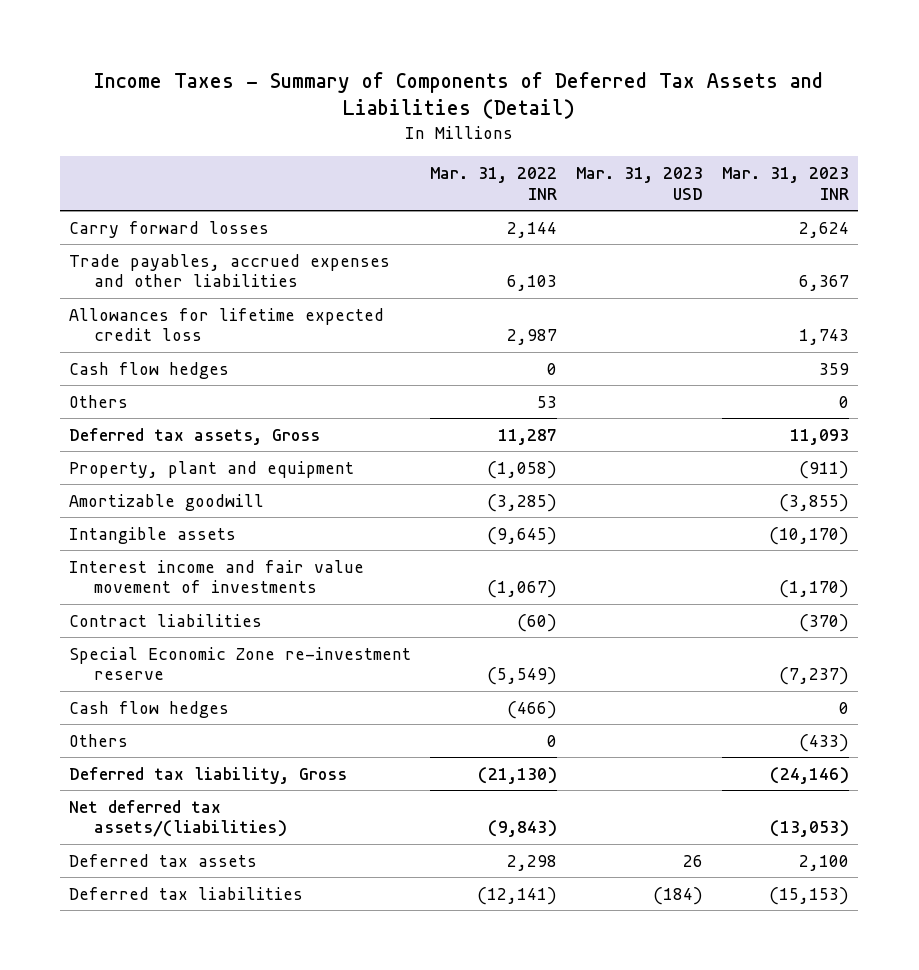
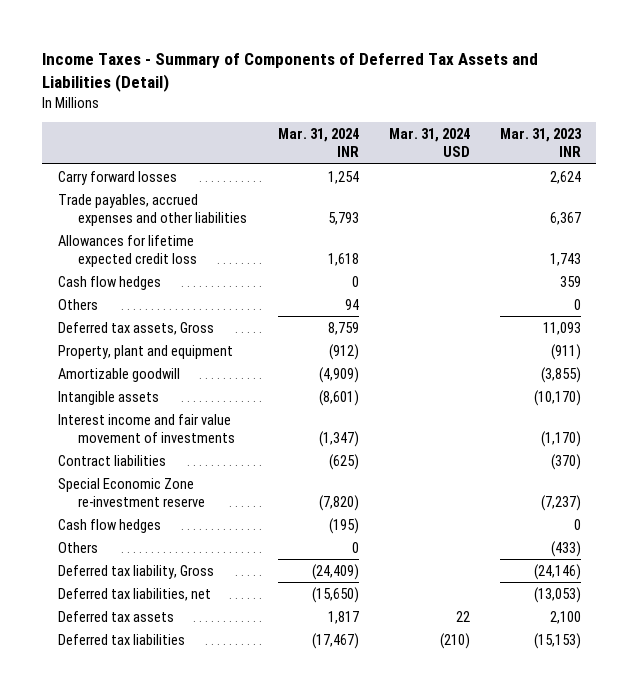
[430,167,558,200] Mar. 31, 2022 INR -> none
[576,167,704,200] Mar. 31, 2023 USD -> none
none -> [277,128,359,158] Mar. 31, 2024 INR
none -> [388,128,470,158] Mar. 31, 2024 USD
[69,799,287,838] Net deferred tax assets/(liabilities) -> [57,587,211,601] Deferred tax liabilities, net

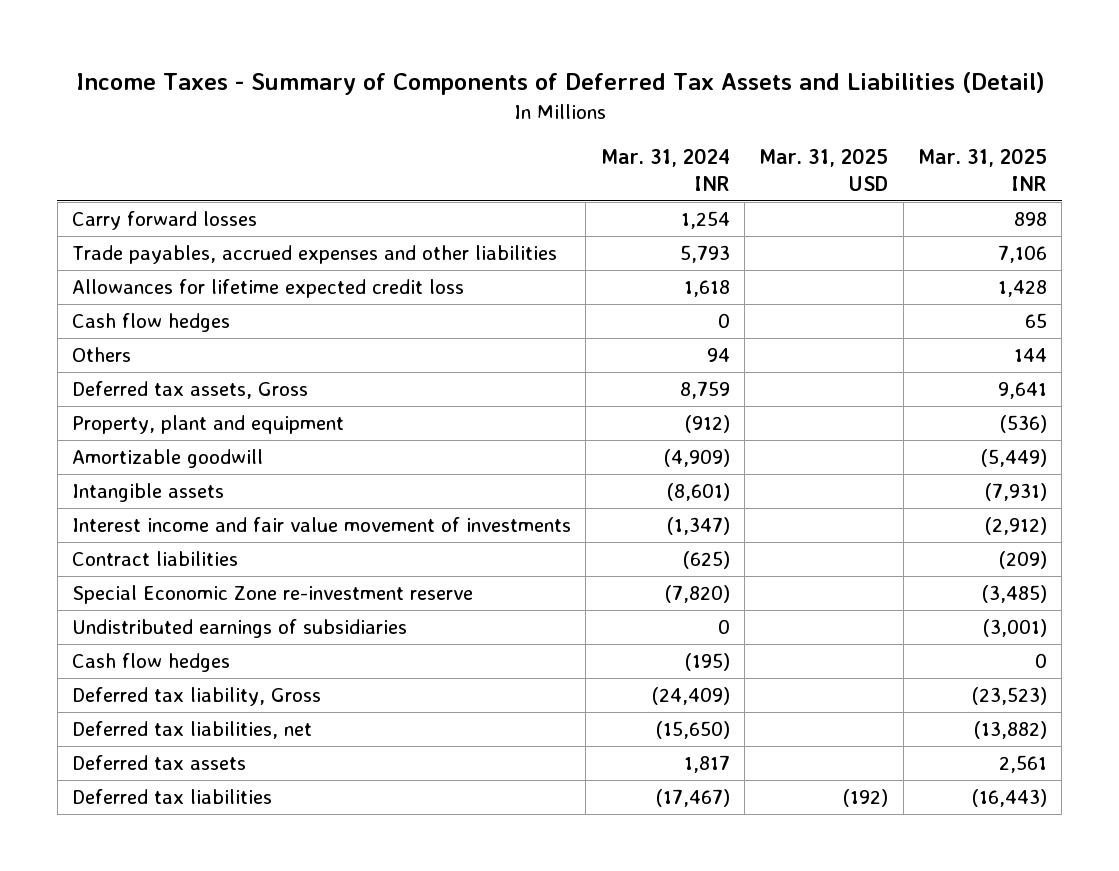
[388,128,470,158] Mar. 31, 2024 USD -> none
[500,128,583,158] Mar. 31, 2023 INR -> none
none -> [759,147,889,192] Mar. 31, 2025 USD
none -> [918,147,1048,192] Mar. 31, 2025 INR
none -> [72,619,408,639] Undistributed earnings of subsidiaries
[57,541,98,553] Others -> none

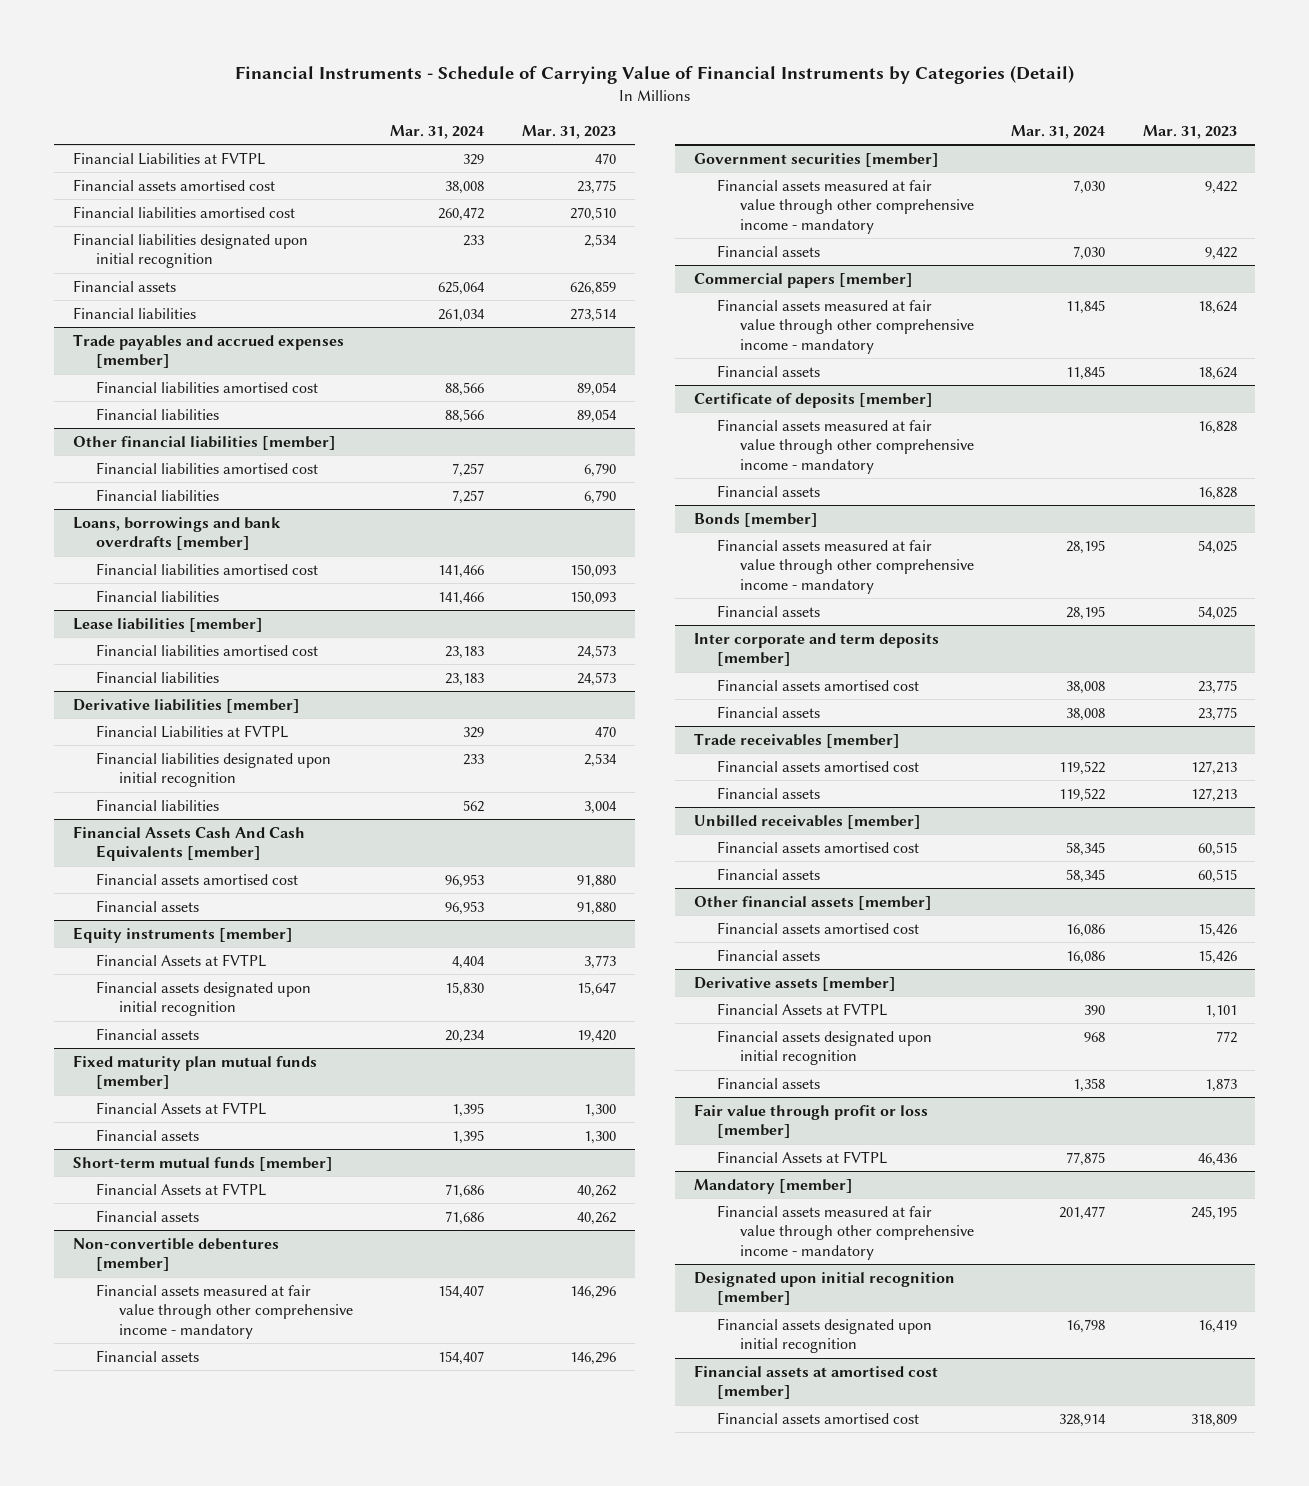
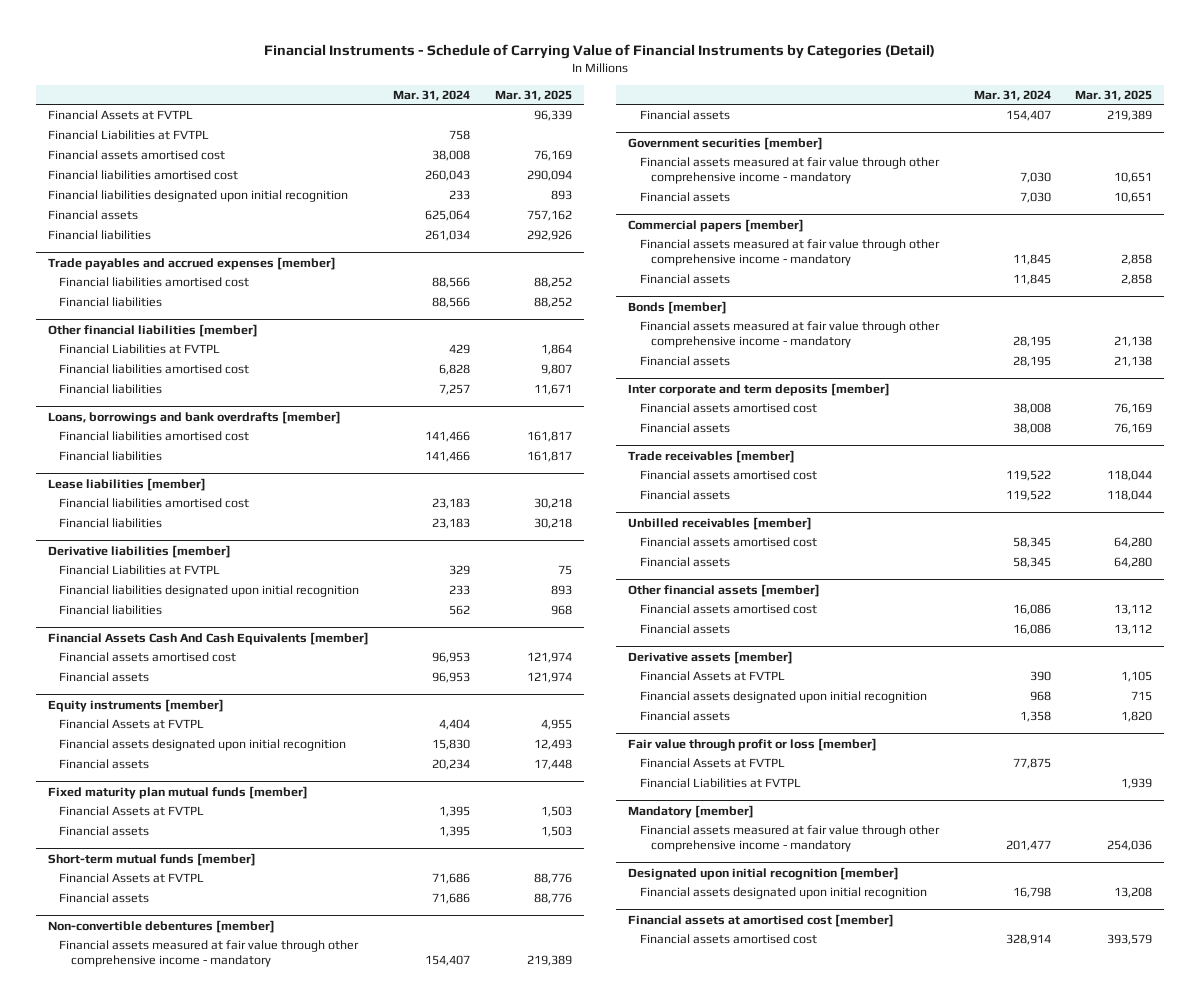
[521,124,616,139] Mar. 31, 2023 -> none
none -> [494,89,572,101] Mar. 31, 2025
none -> [47,109,193,120] Financial Assets at FVTPL
[463,153,485,165] 329 -> [449,129,471,140] 758
[438,206,485,221] 260,472 -> [425,169,471,181] 260,043
none -> [59,343,221,354] Financial Liabilities at FVTPL
[452,462,485,477] 7,257 -> [439,363,471,375] 6,828
[693,392,933,408] Certificate of deposits [member] -> none
[716,418,975,474] Financial assets measured at fair value through other comprehensive income - mandatory -> none
[716,484,820,497] Financial assets -> none
none -> [639,777,801,788] Financial Liabilities at FVTPL

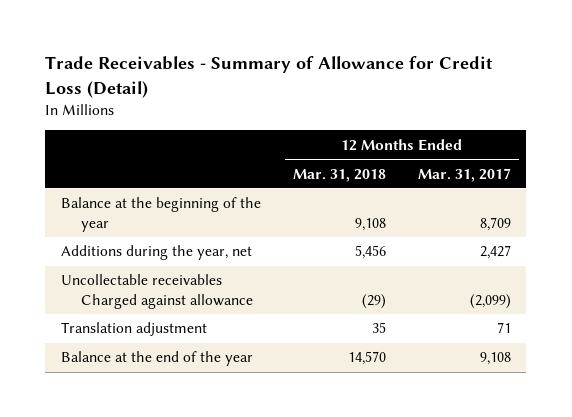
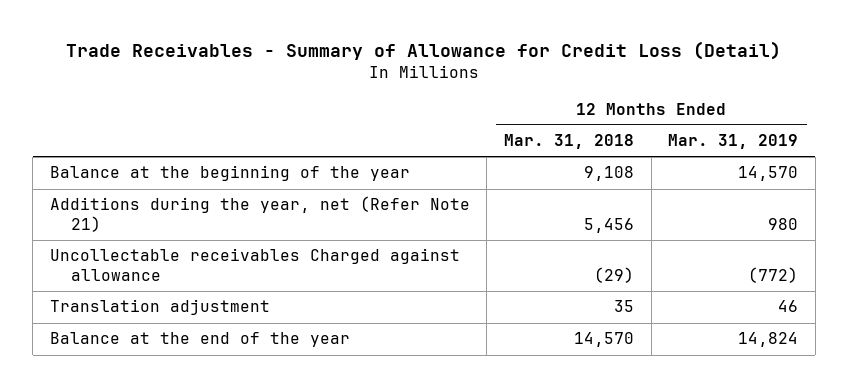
[417,167,511,182] Mar. 31, 2017 -> none
none -> [668,134,799,150] Mar. 31, 2019
[61,245,253,261] Additions during the year, net -> [49,196,470,233] Additions during the year, net (Refer Note 21)

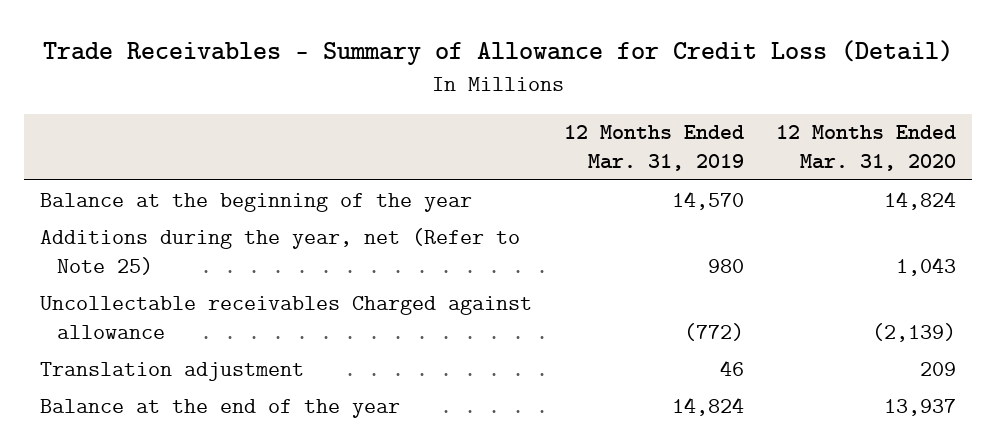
[504,134,635,150] Mar. 31, 2018 -> none
none -> [775,125,956,172] 12 Months Ended Mar. 31, 2020
[49,196,470,233] Additions during the year, net (Refer Note 21) -> [39,227,520,275] Additions during the year, net (Refer to Note 25)

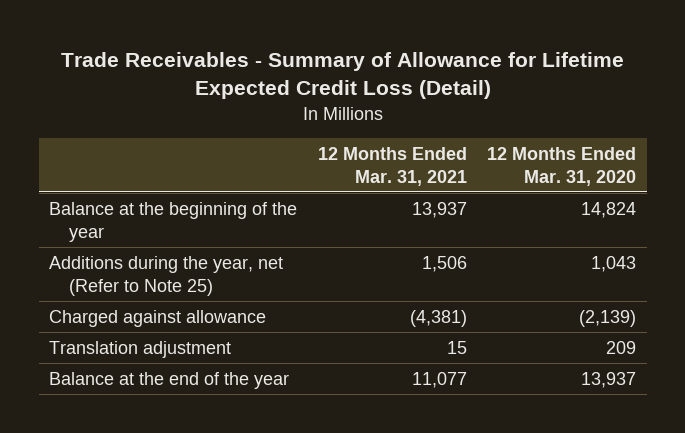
[42,40,953,66] Trade Receivables - Summary of Allowance for Credit Loss (Detail) -> [60,51,624,100] Trade Receivables - Summary of Allowance for Lifetime Expected Credit Loss (Detail)
[563,125,744,172] 12 Months Ended Mar. 31, 2019 -> none
none -> [317,146,467,186] 12 Months Ended Mar. 31, 2021
[39,295,532,339] Uncollectable receivables Charged against allowance -> [48,309,266,327] Charged against allowance

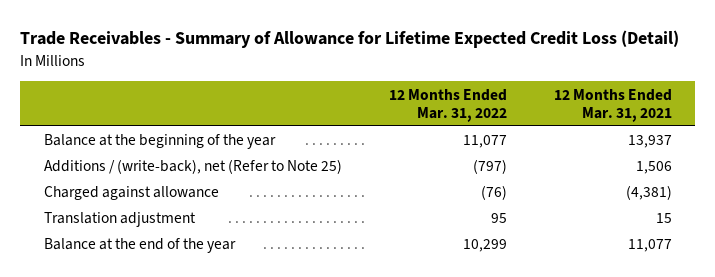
[487,146,637,186] 12 Months Ended Mar. 31, 2020 -> none
none -> [388,88,507,122] 12 Months Ended Mar. 31, 2022
[48,255,283,296] Additions during the year, net (Refer to Note 25) -> [43,159,342,175] Additions / (write-back), net (Refer to Note 25)

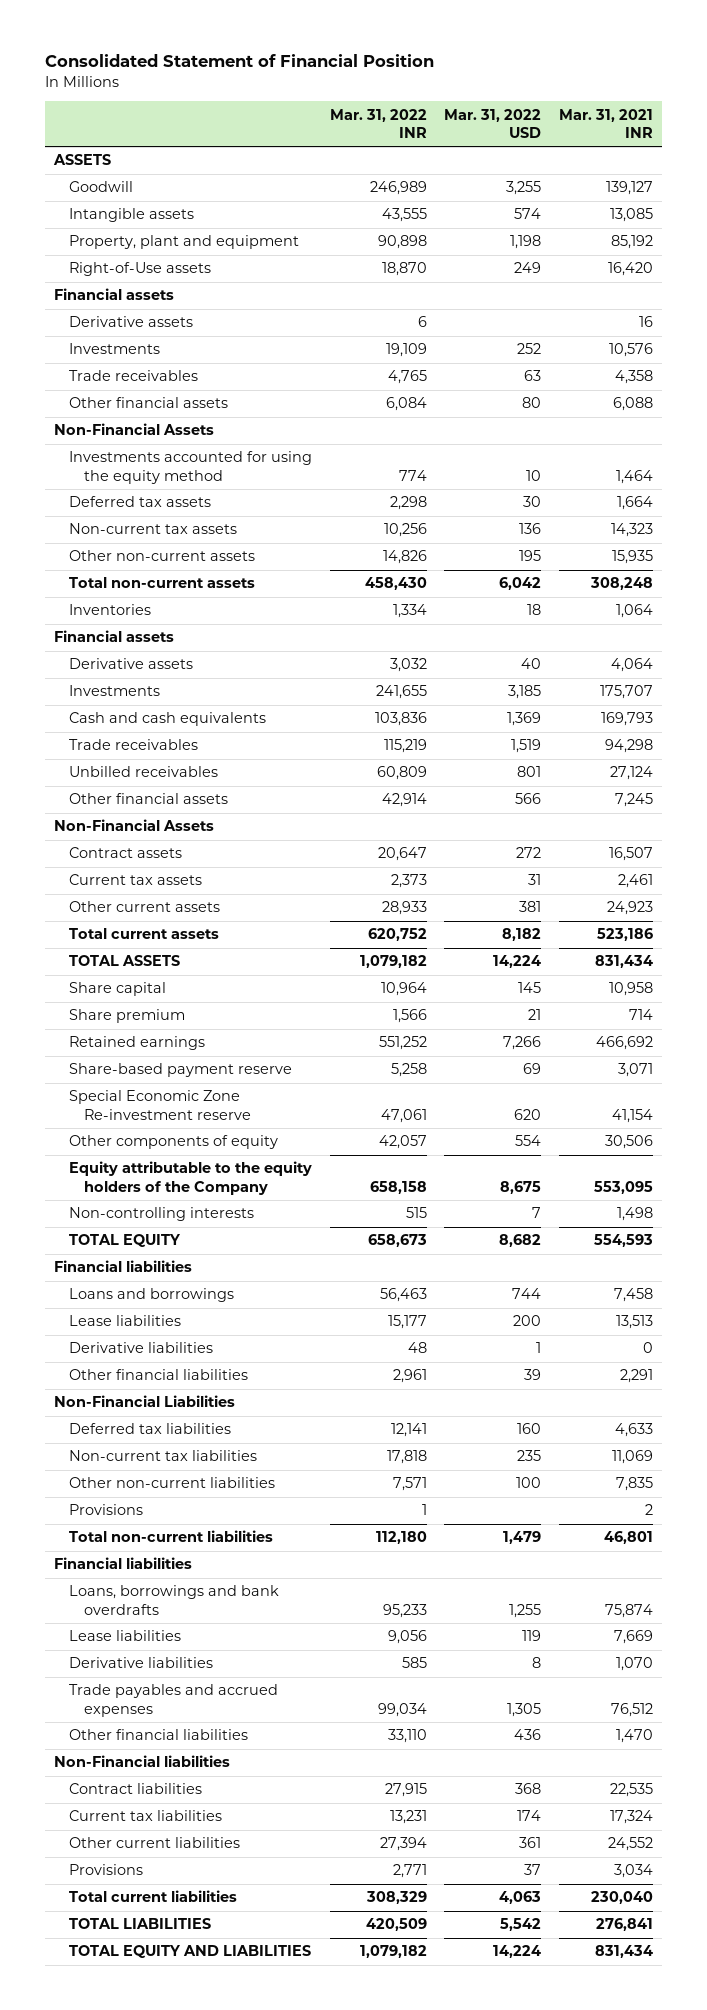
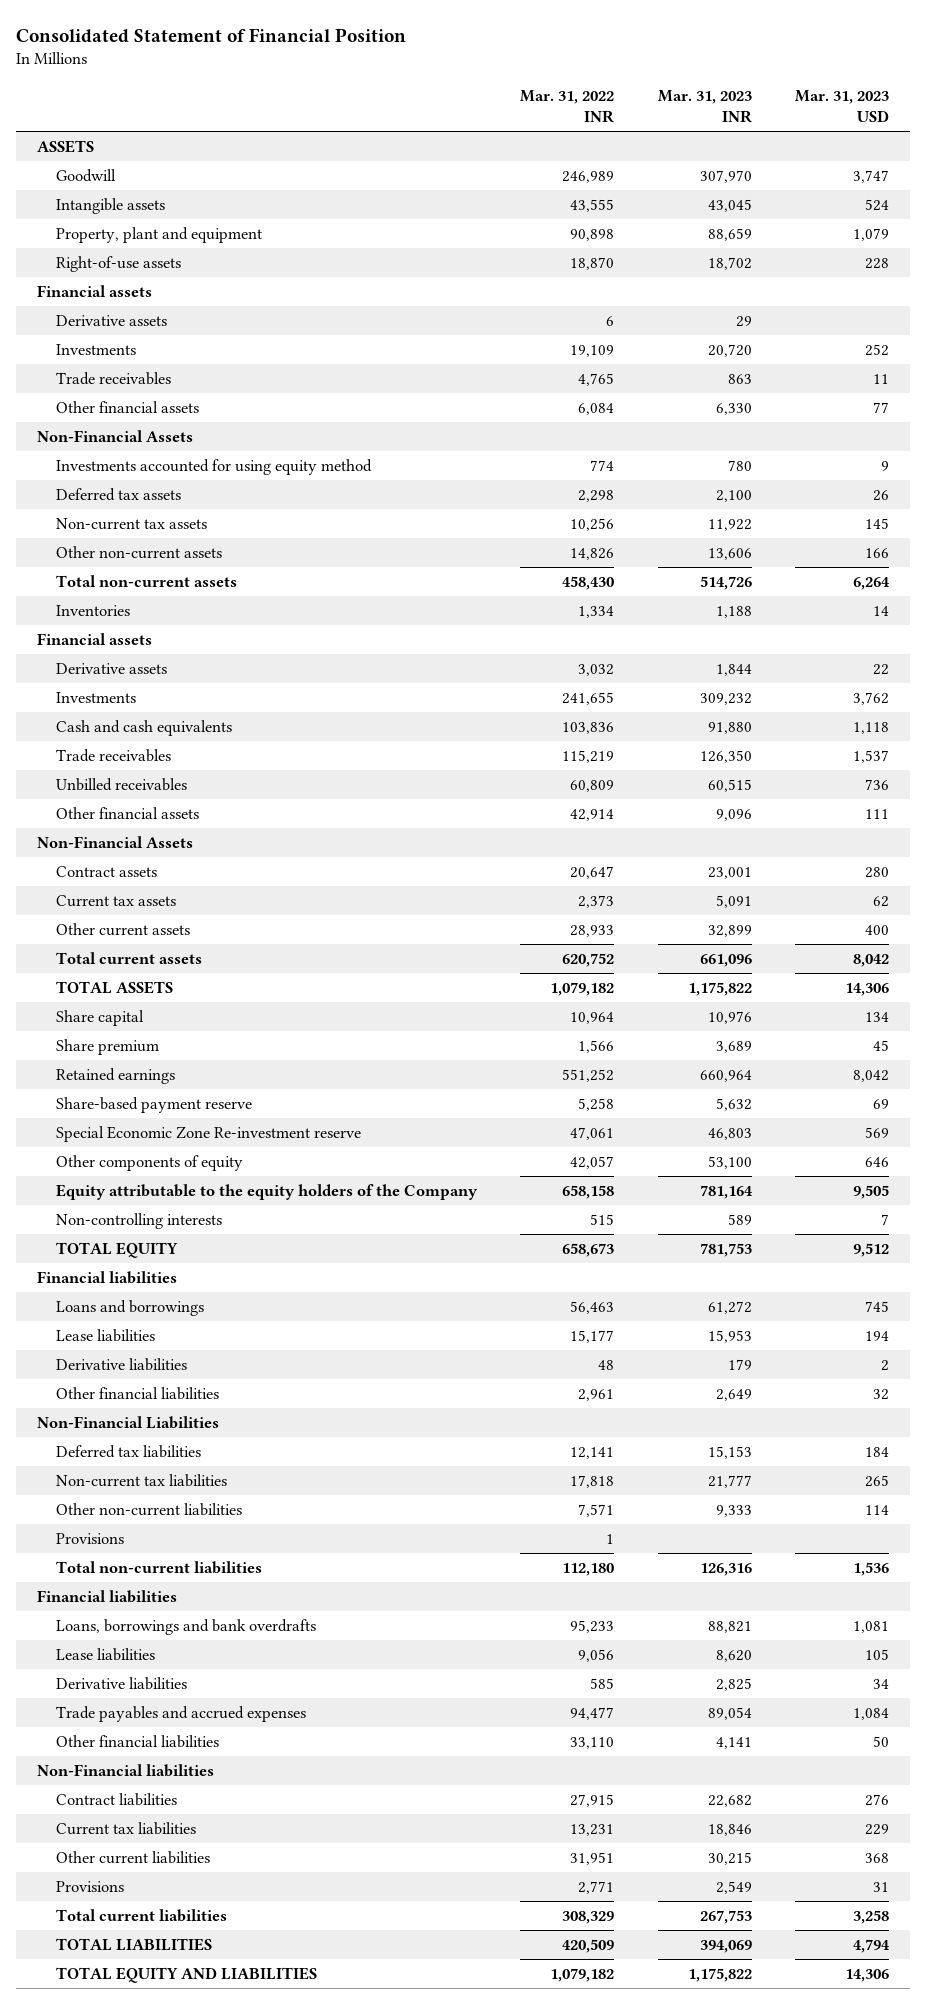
[444,108,542,139] Mar. 31, 2022 USD -> none
[559,108,654,139] Mar. 31, 2021 INR -> none
none -> [657,90,752,124] Mar. 31, 2023 INR
none -> [794,90,889,123] Mar. 31, 2023 USD
[68,262,211,277] Right-of-Use assets -> [56,256,182,273] Right-of-use assets
[68,451,312,485] Investments accounted for using the equity method -> [56,459,373,476] Investments accounted for using equity method
[377,1703,427,1718] 99,034 -> [570,1707,615,1721] 94,477
[379,1837,427,1852] 27,394 -> [570,1852,615,1866] 31,951

